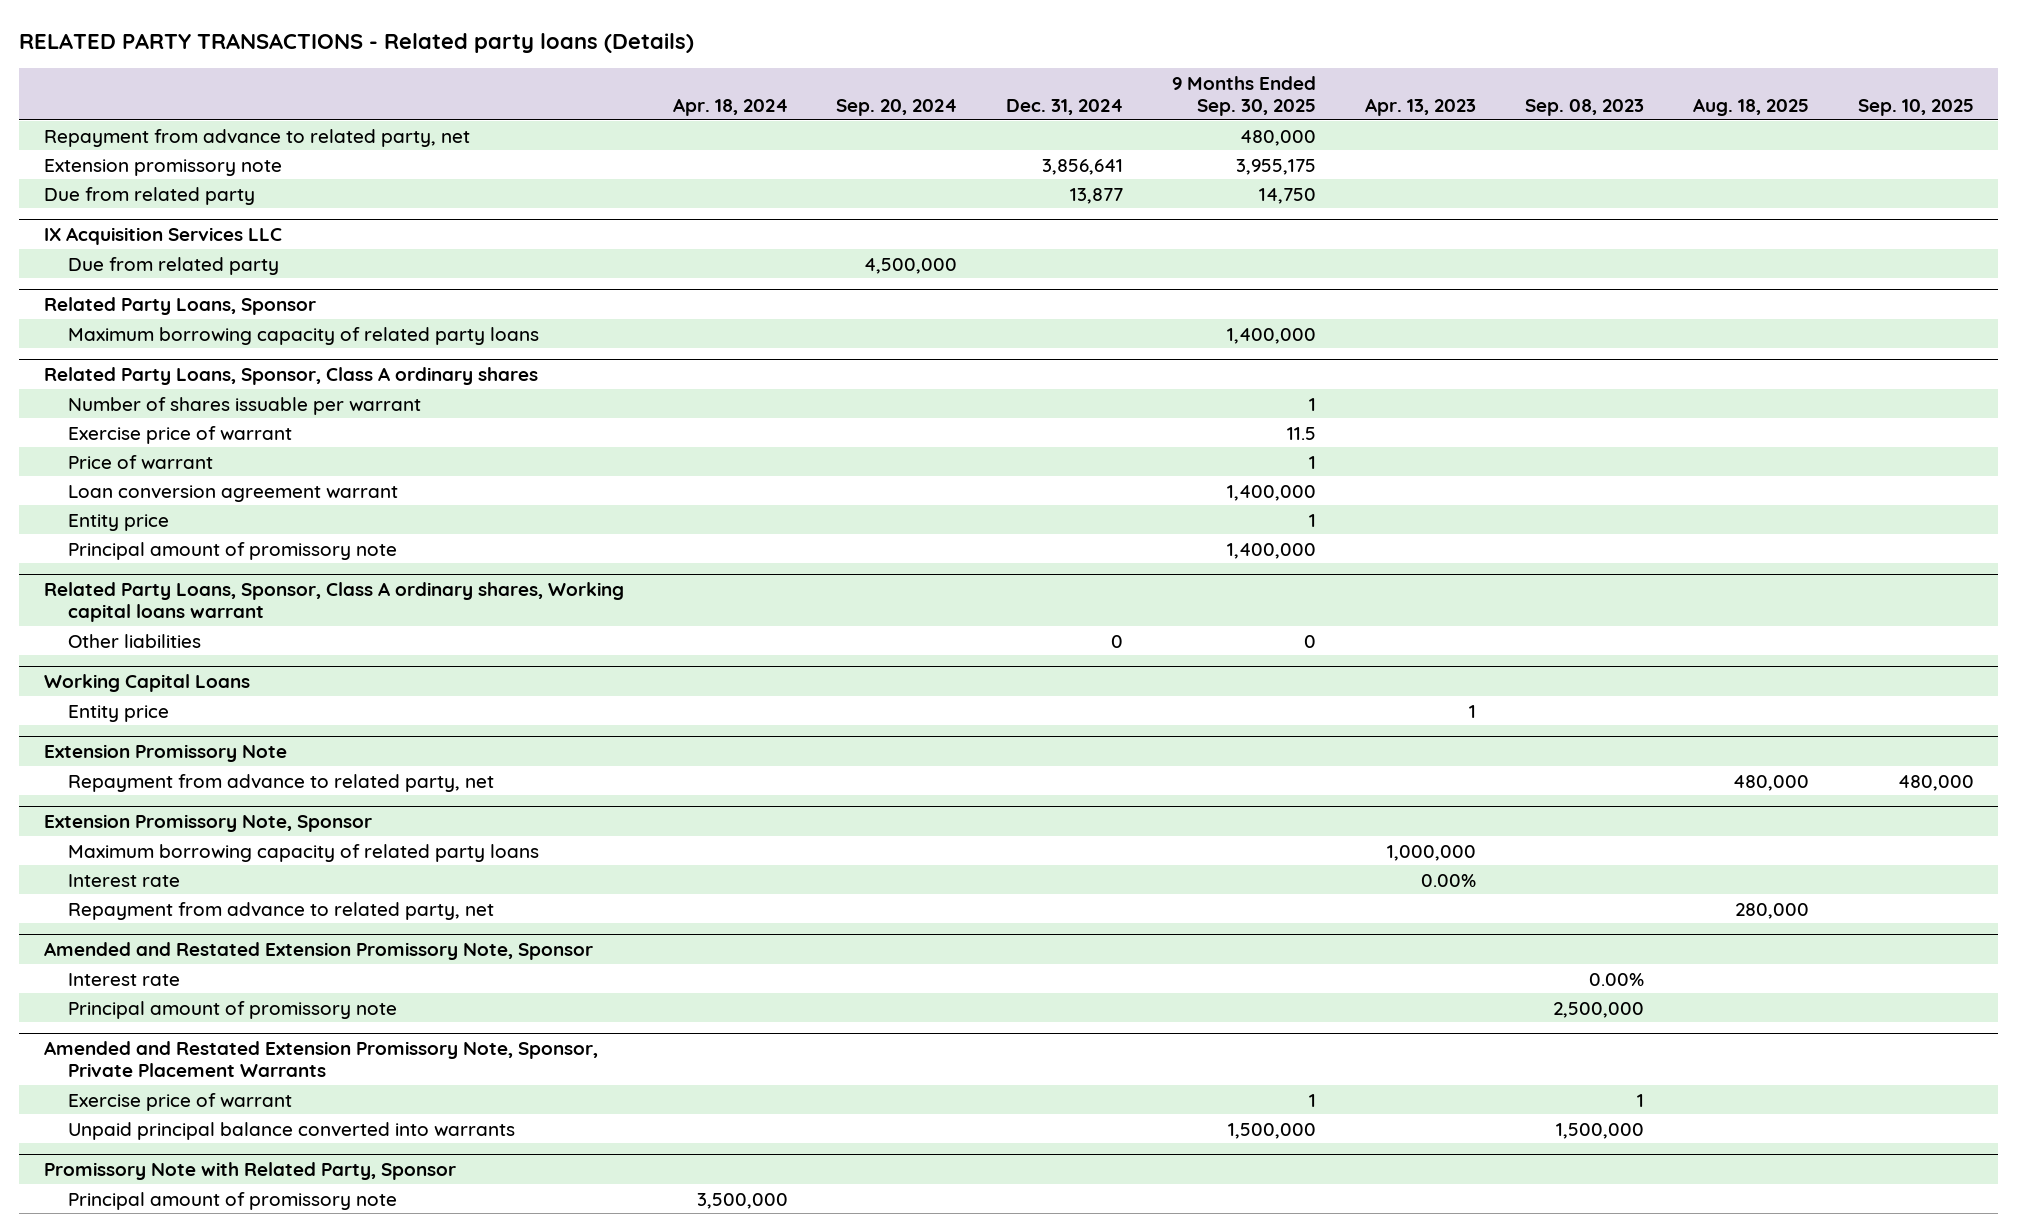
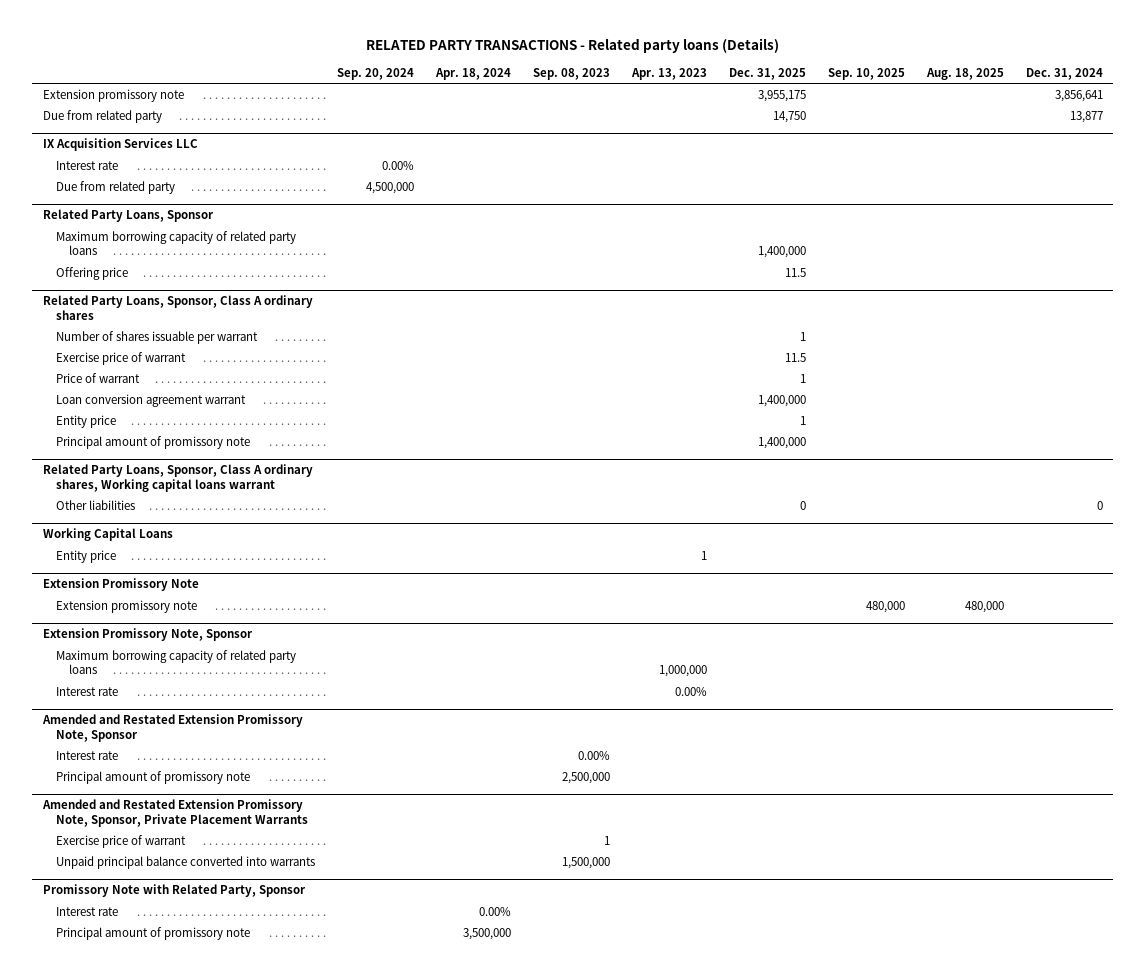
[1172,75,1317,116] 9 Months Ended Sep. 30, 2025 -> none
none -> [728,67,806,80] Dec. 31, 2025
[43,128,470,147] Repayment from advance to related party, net -> none
none -> [55,160,118,170] Interest rate
none -> [55,266,128,280] Offering price
[68,773,495,792] Repayment from advance to related party, net -> [55,599,197,613] Extension promissory note
[68,901,495,920] Repayment from advance to related party, net -> none
none -> [55,906,118,916] Interest rate

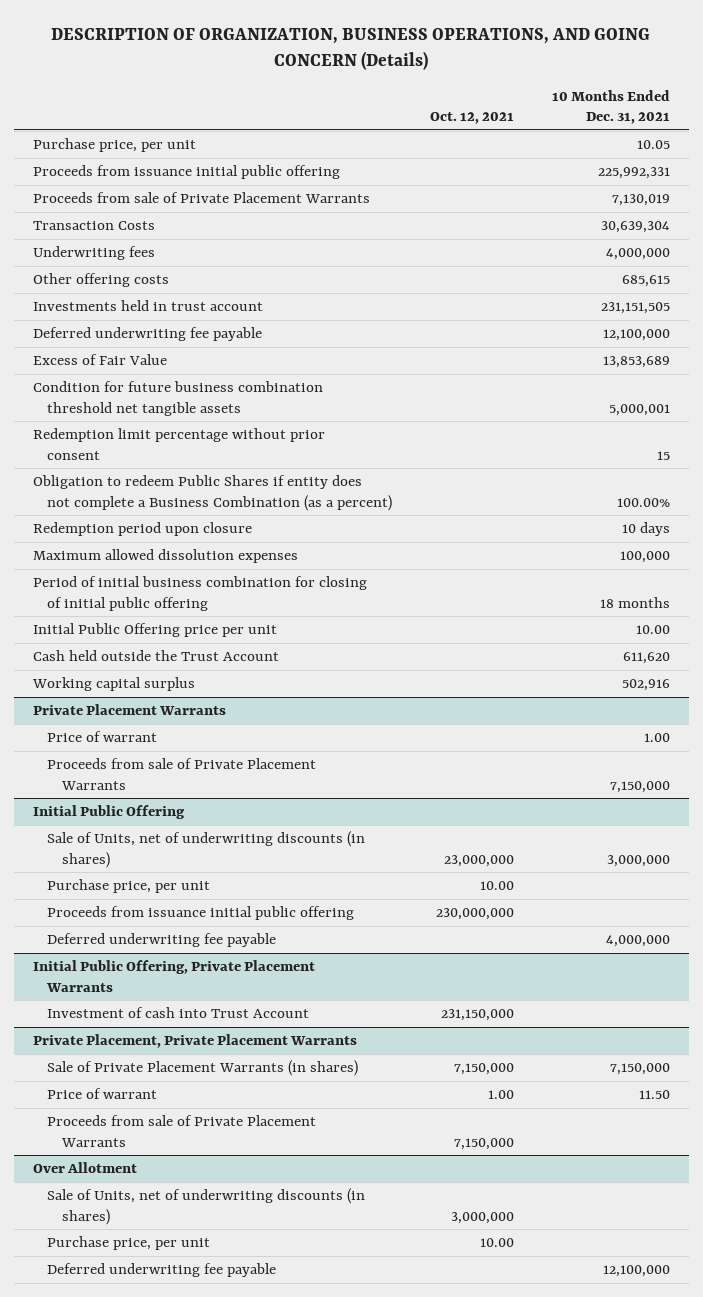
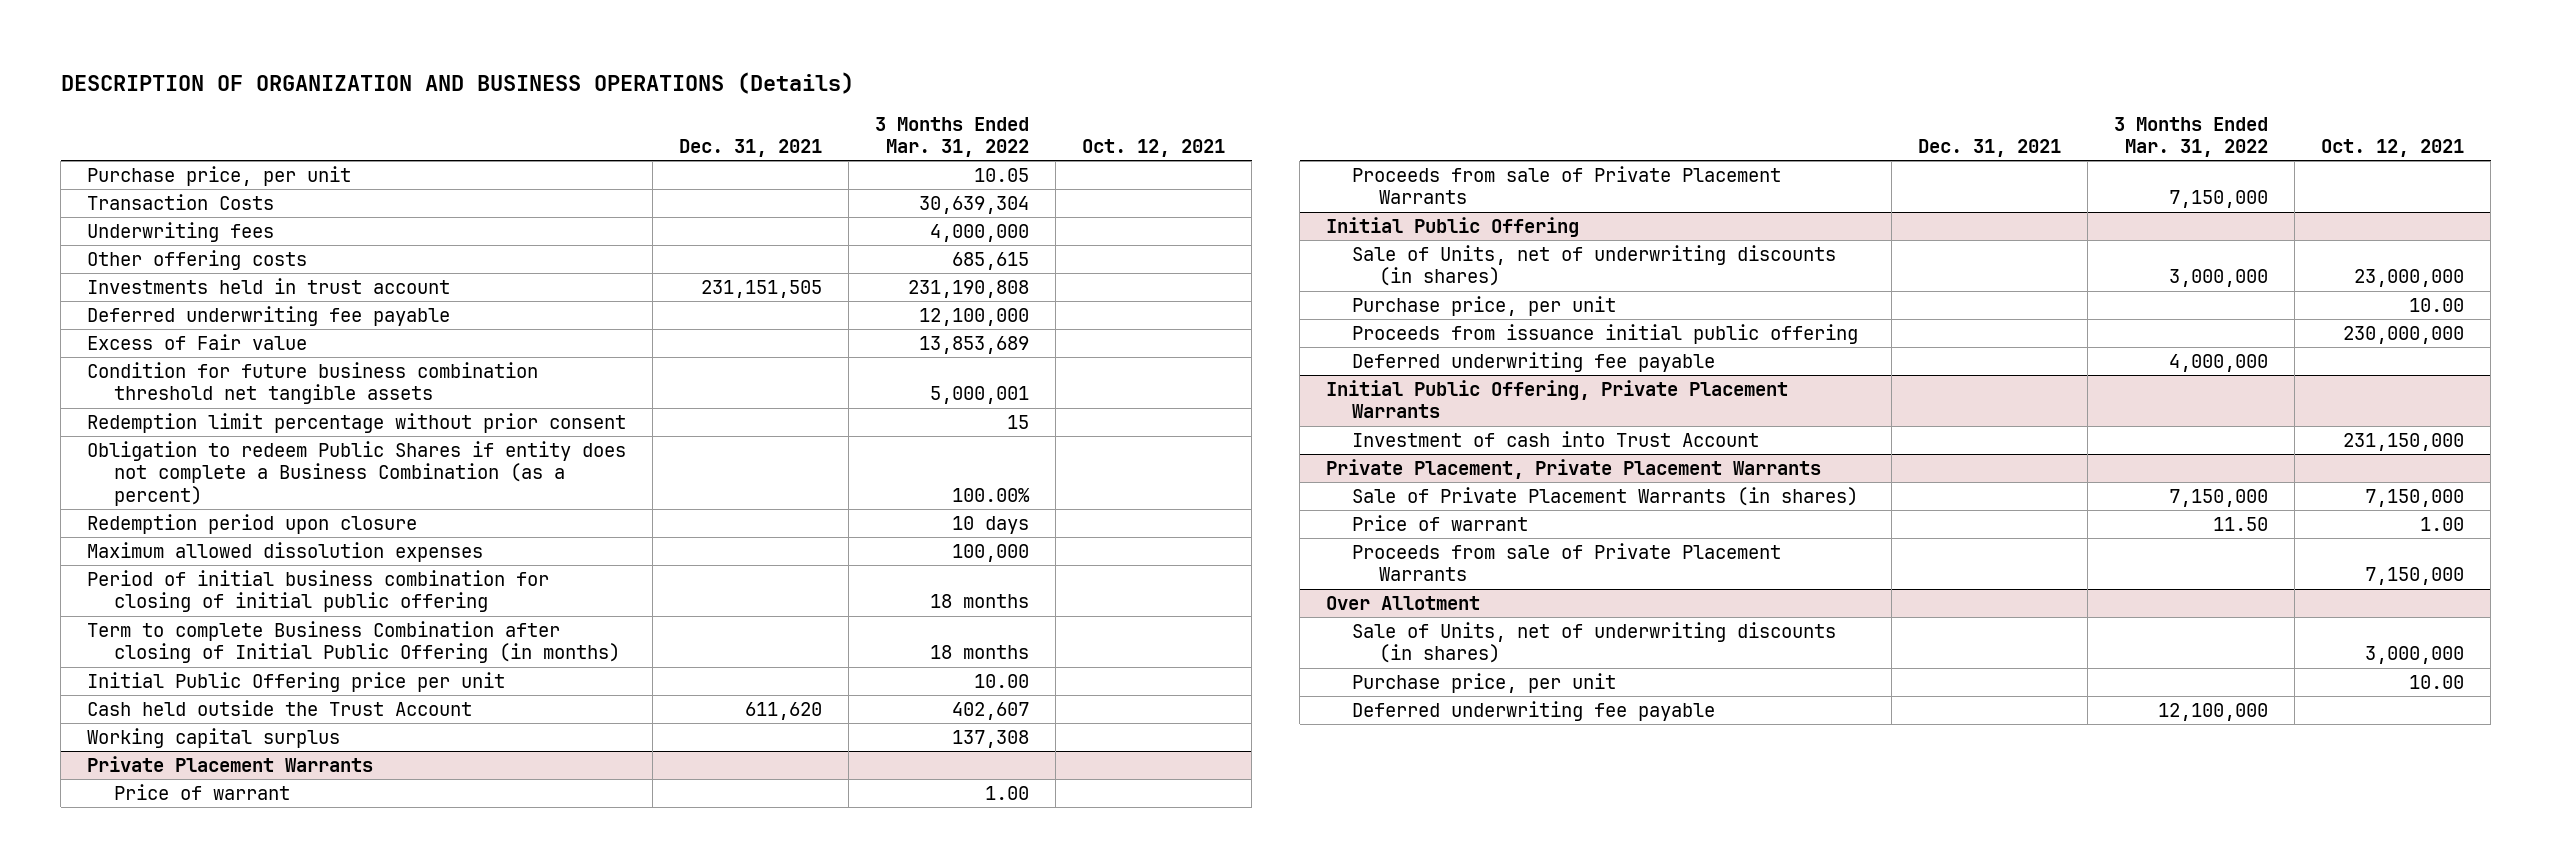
[51,27,651,70] DESCRIPTION OF ORGANIZATION, BUSINESS OPERATIONS, AND GOING CONCERN (Details) -> [60,71,854,94] DESCRIPTION OF ORGANIZATION AND BUSINESS OPERATIONS (Details)
[551,89,670,125] 10 Months Ended Dec. 31, 2021 -> none
none -> [679,139,823,158] Dec. 31, 2021
none -> [875,116,1030,158] 3 Months Ended Mar. 31, 2022
[32,165,340,180] Proceeds from issuance initial public offering -> none
[32,192,370,204] Proceeds from sale of Private Placement Warrants -> none
[32,354,167,366] Excess of Fair Value -> [87,334,308,351] Excess of Fair value
none -> [87,621,620,664] Term to complete Business Combination after closing of Initial Public Offering (in months)

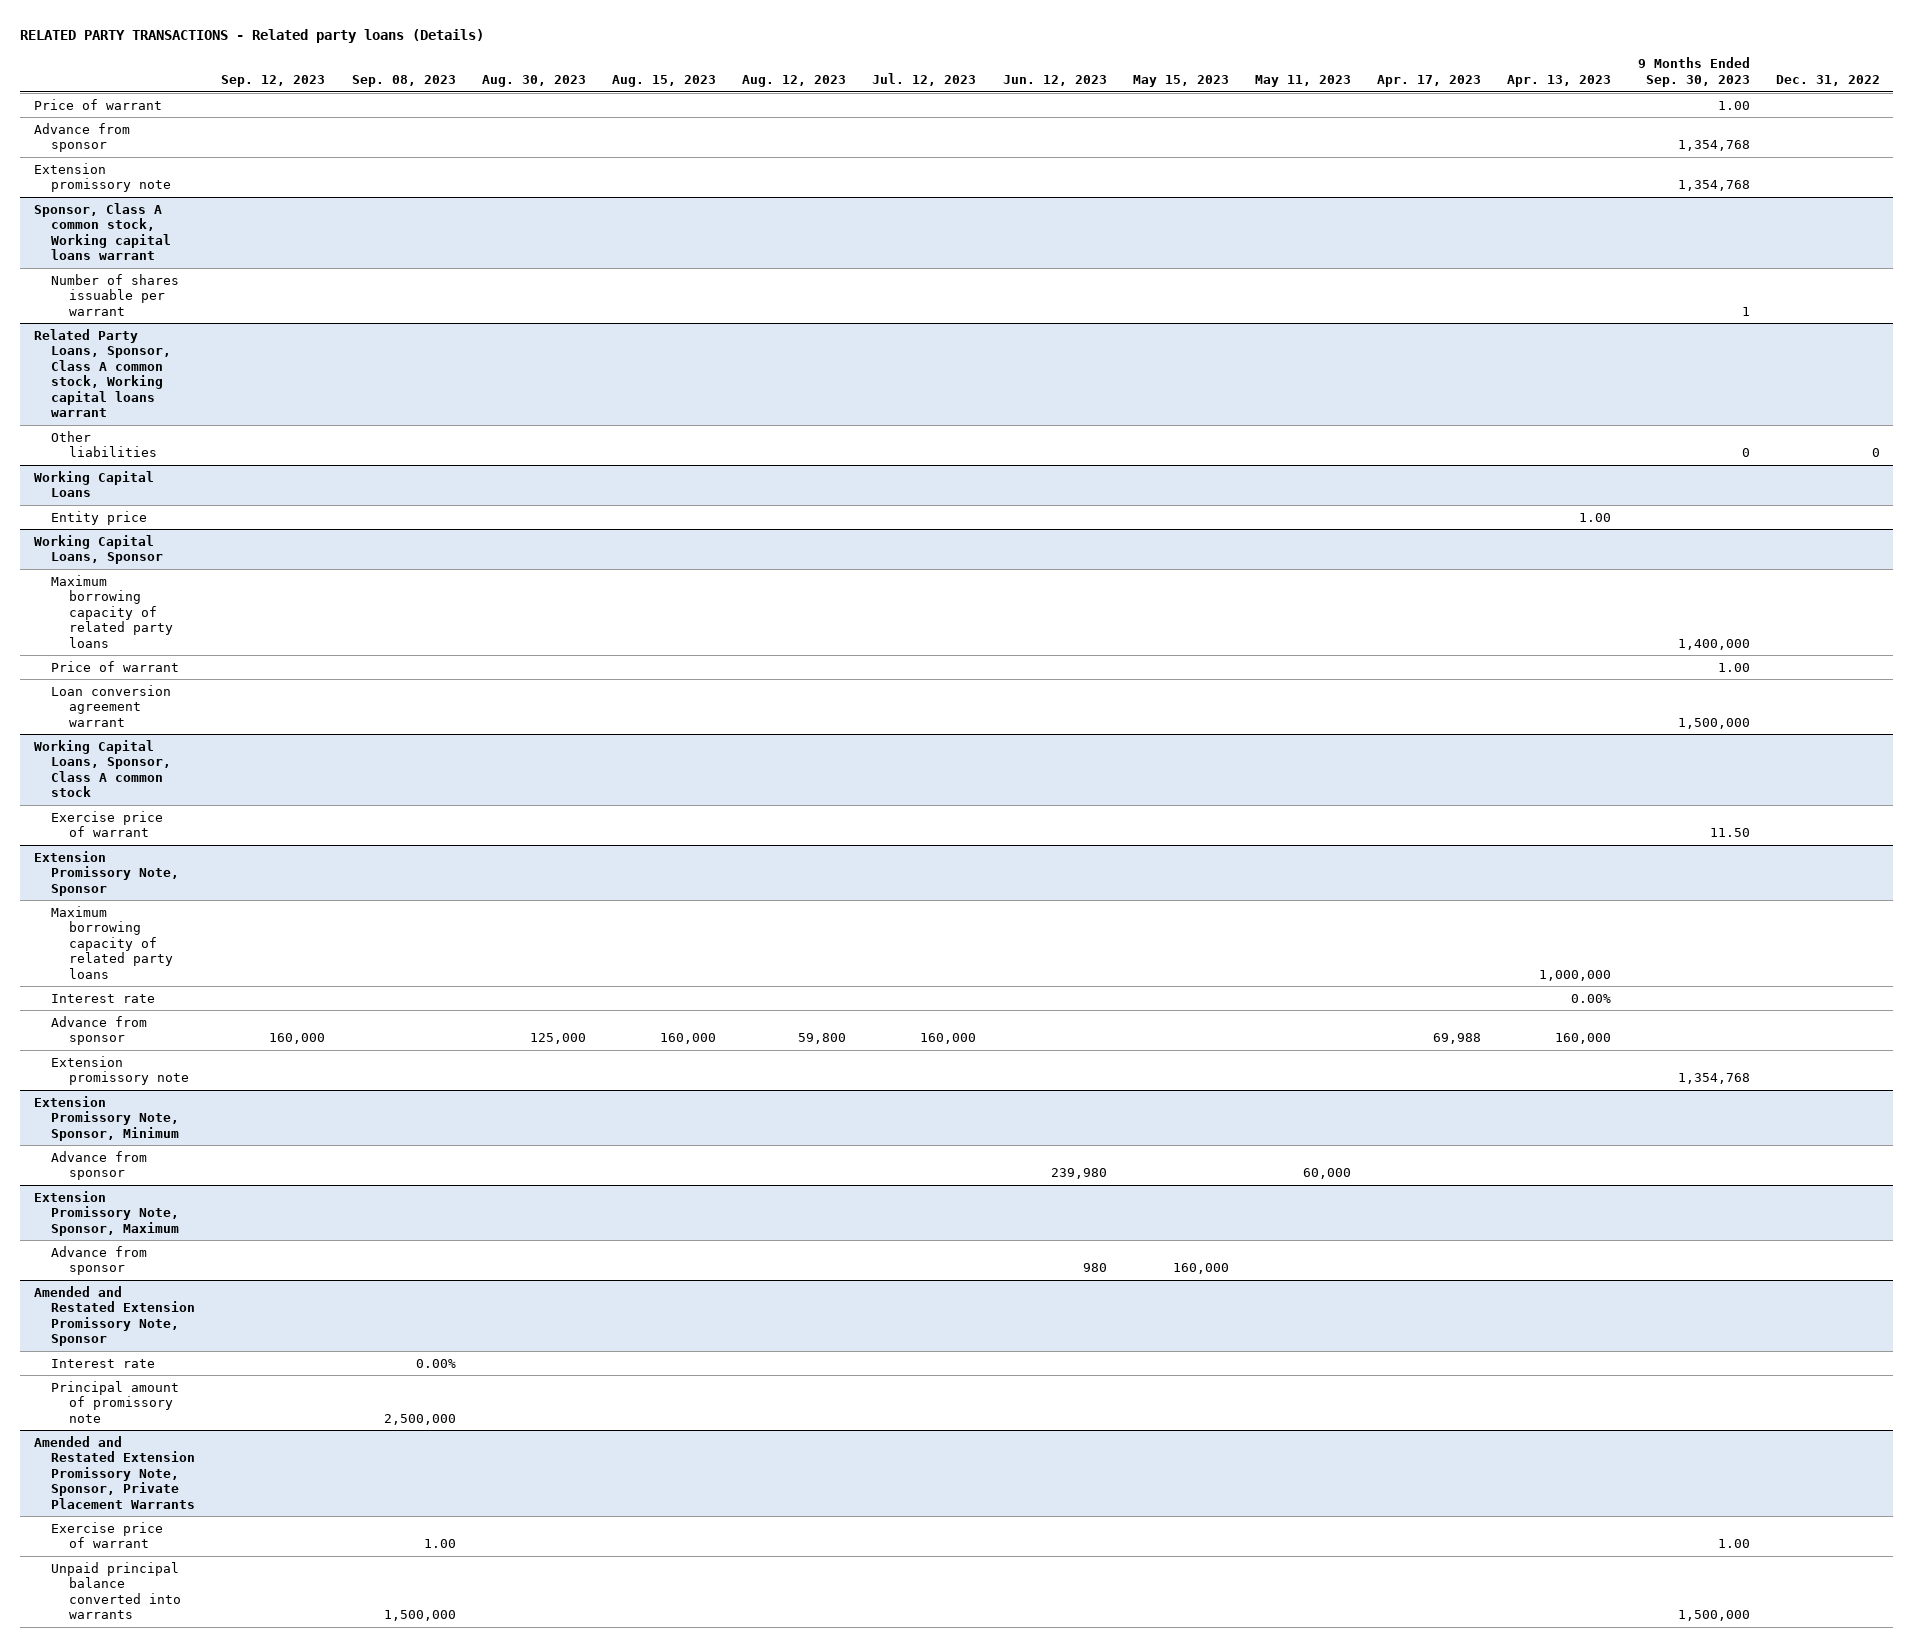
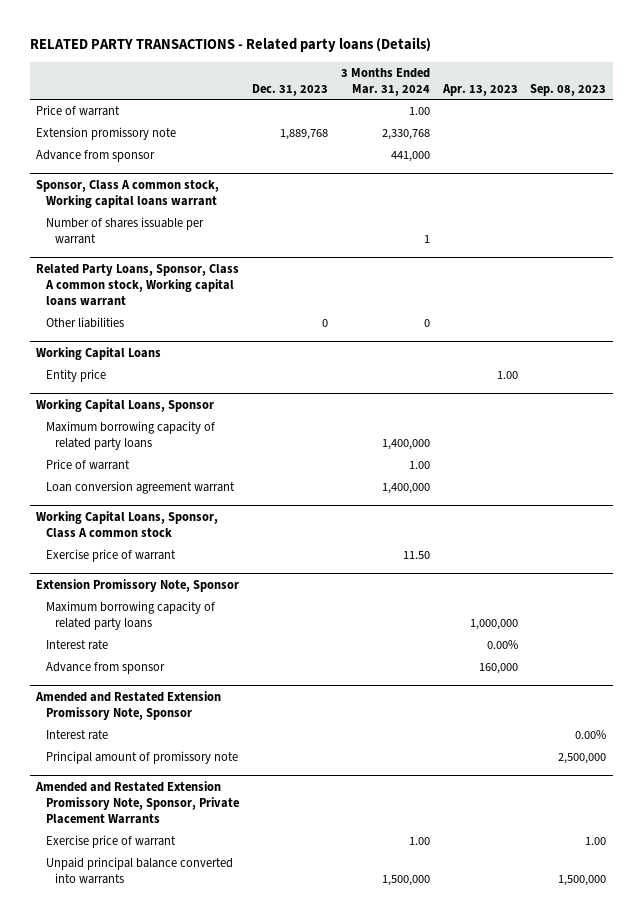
[221,74,326,87] Sep. 12, 2023 -> none
[481,74,586,87] Aug. 30, 2023 -> none
[611,74,716,87] Aug. 15, 2023 -> none
[742,74,847,87] Aug. 12, 2023 -> none
[872,72,977,86] Jul. 12, 2023 -> none
[1002,74,1107,86] Jun. 12, 2023 -> none
[1132,74,1229,87] May 15, 2023 -> none
[1255,74,1352,87] May 11, 2023 -> none
[1377,74,1482,87] Apr. 17, 2023 -> none
[1637,57,1750,87] 9 Months Ended Sep. 30, 2023 -> none
[1775,74,1880,86] Dec. 31, 2022 -> none
none -> [251,83,328,96] Dec. 31, 2023
none -> [340,67,430,96] 3 Months Ended Mar. 31, 2024
[33,122,130,153] Advance from sponsor -> [36,150,156,163] Advance from sponsor
[51,1055,189,1086] Extension promissory note -> none
[33,1095,180,1141] Extension Promissory Note, Sponsor, Minimum -> none
[51,1150,148,1181] Advance from sponsor -> none
[33,1190,180,1236] Extension Promissory Note, Sponsor, Maximum -> none
[51,1245,148,1276] Advance from sponsor -> none

